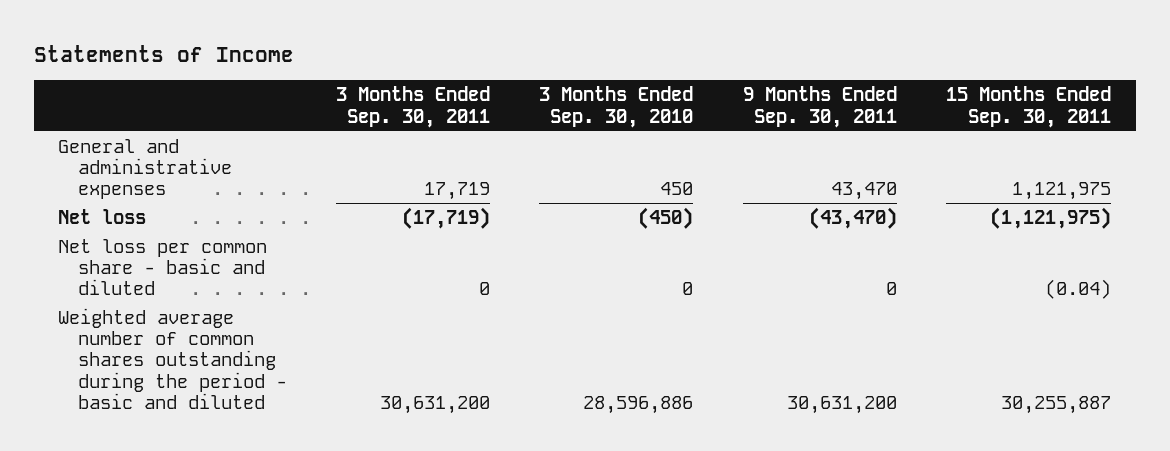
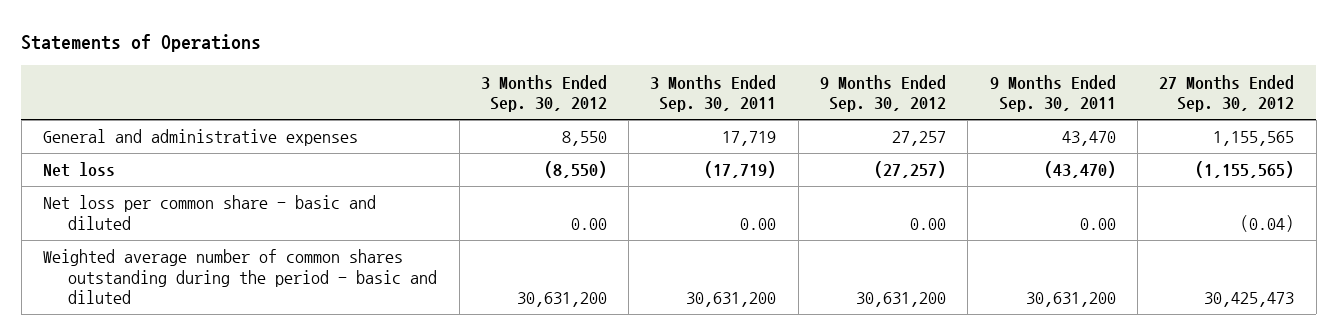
[33,45,294,63] Statements of Income -> [21,34,262,53] Statements of Operations
[539,86,694,128] 3 Months Ended Sep. 30, 2010 -> none
[946,86,1112,128] 15 Months Ended Sep. 30, 2011 -> none
none -> [480,74,607,113] 3 Months Ended Sep. 30, 2012
none -> [820,74,947,113] 9 Months Ended Sep. 30, 2012
none -> [1159,74,1295,113] 27 Months Ended Sep. 30, 2012
[478,282,490,296] 0 -> [740,217,777,230] 0.00
[885,282,897,296] 0 -> [1079,217,1116,230] 0.00

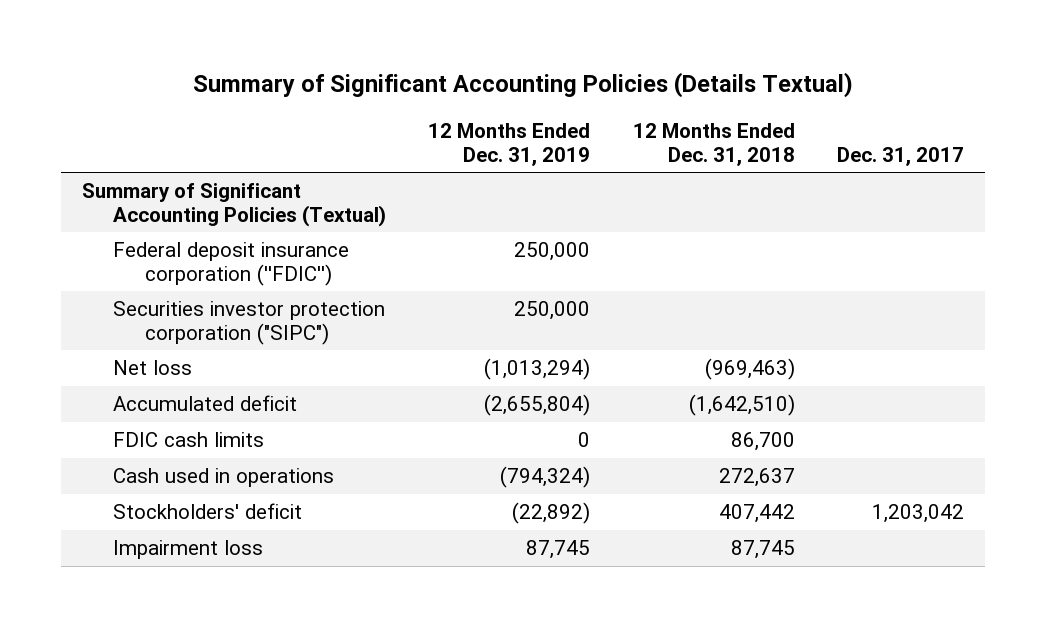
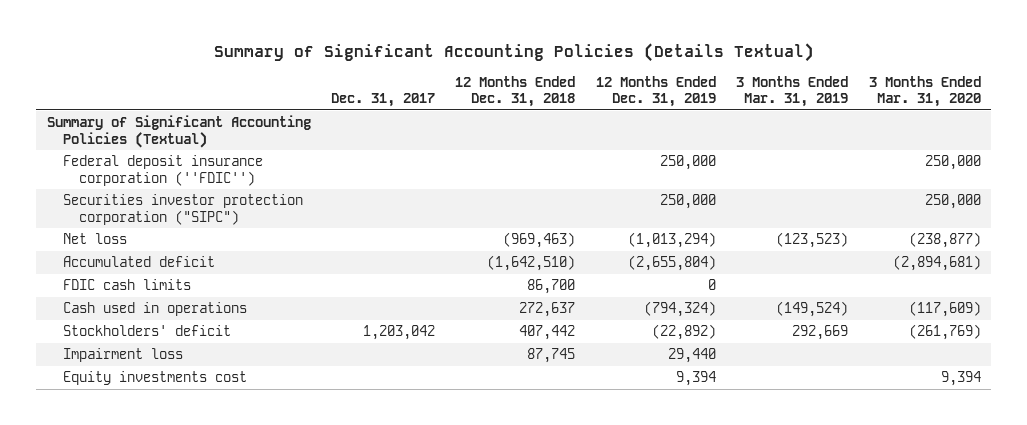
none -> [736,75,849,108] 3 Months Ended Mar. 31, 2019
none -> [868,75,981,108] 3 Months Ended Mar. 31, 2020
[526,540,591,560] 87,745 -> [667,348,716,364] 29,440
none -> [62,371,247,386] Equity investments cost

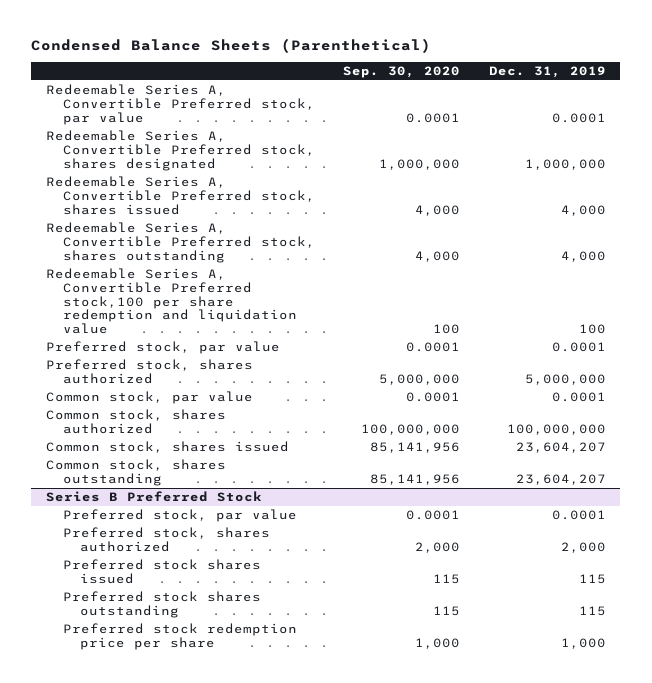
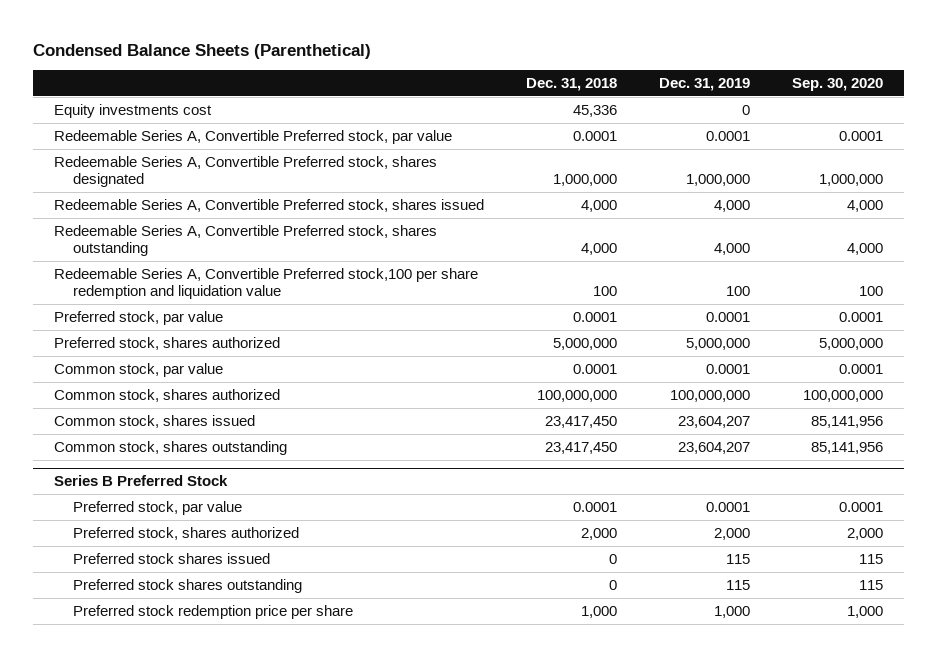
none -> [525,78,617,92] Dec. 31, 2018
none -> [53,103,212,118] Equity investments cost

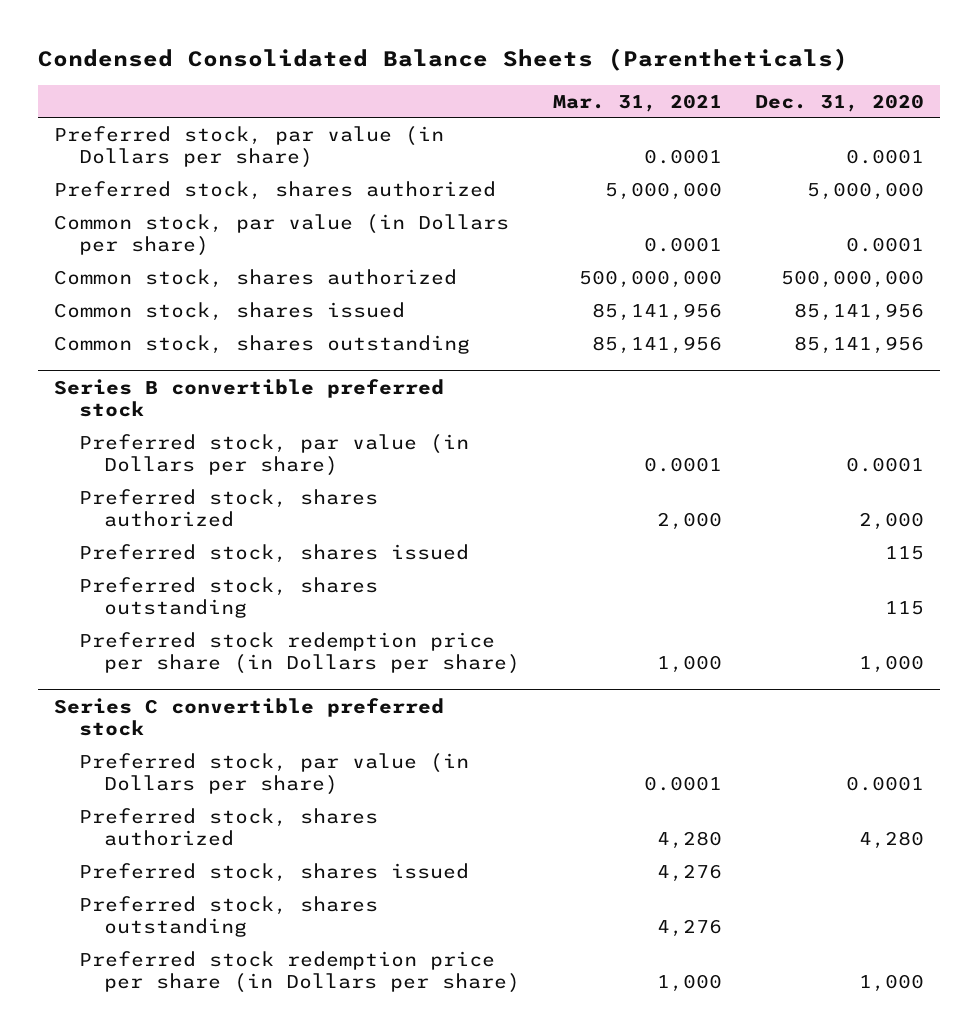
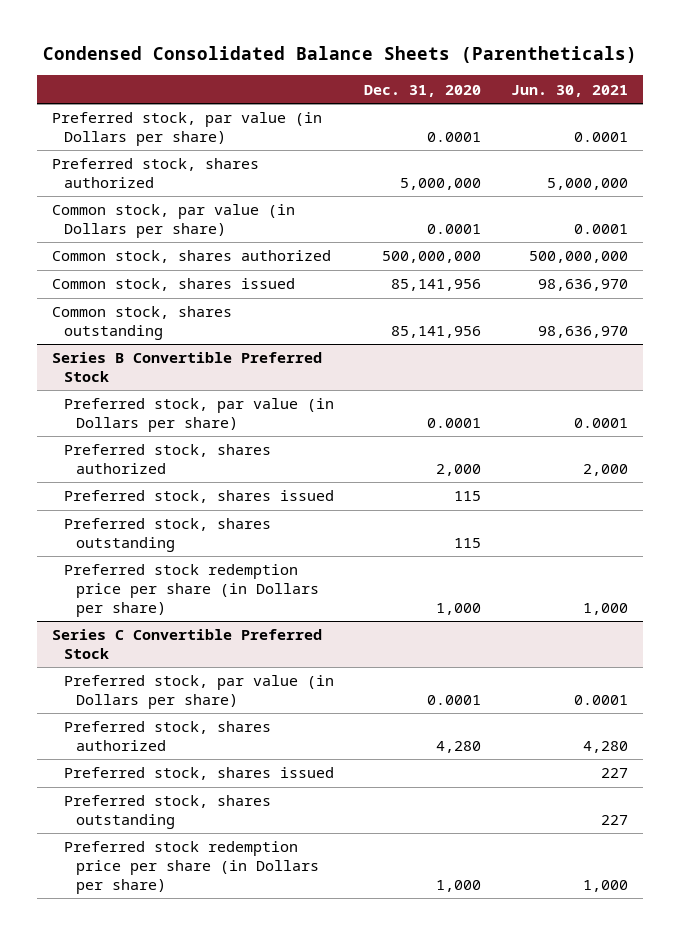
[552,93,722,112] Mar. 31, 2021 -> none
none -> [510,84,628,97] Jun. 30, 2021
[54,378,445,417] Series B convertible preferred stock -> [51,352,322,383] Series B Convertible Preferred Stock
[54,697,445,736] Series C convertible preferred stock -> [51,629,322,660] Series C Convertible Preferred Stock

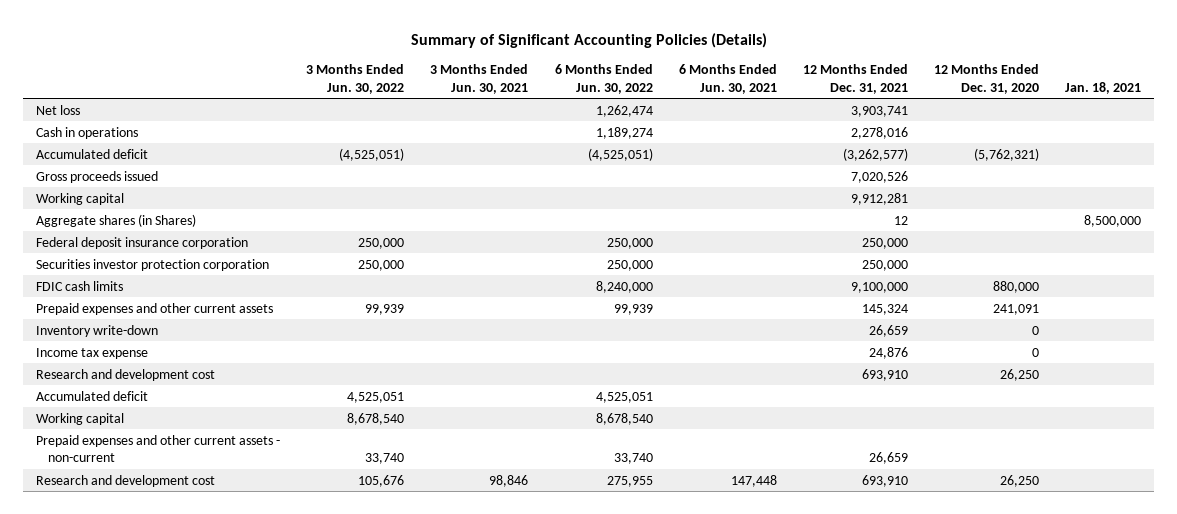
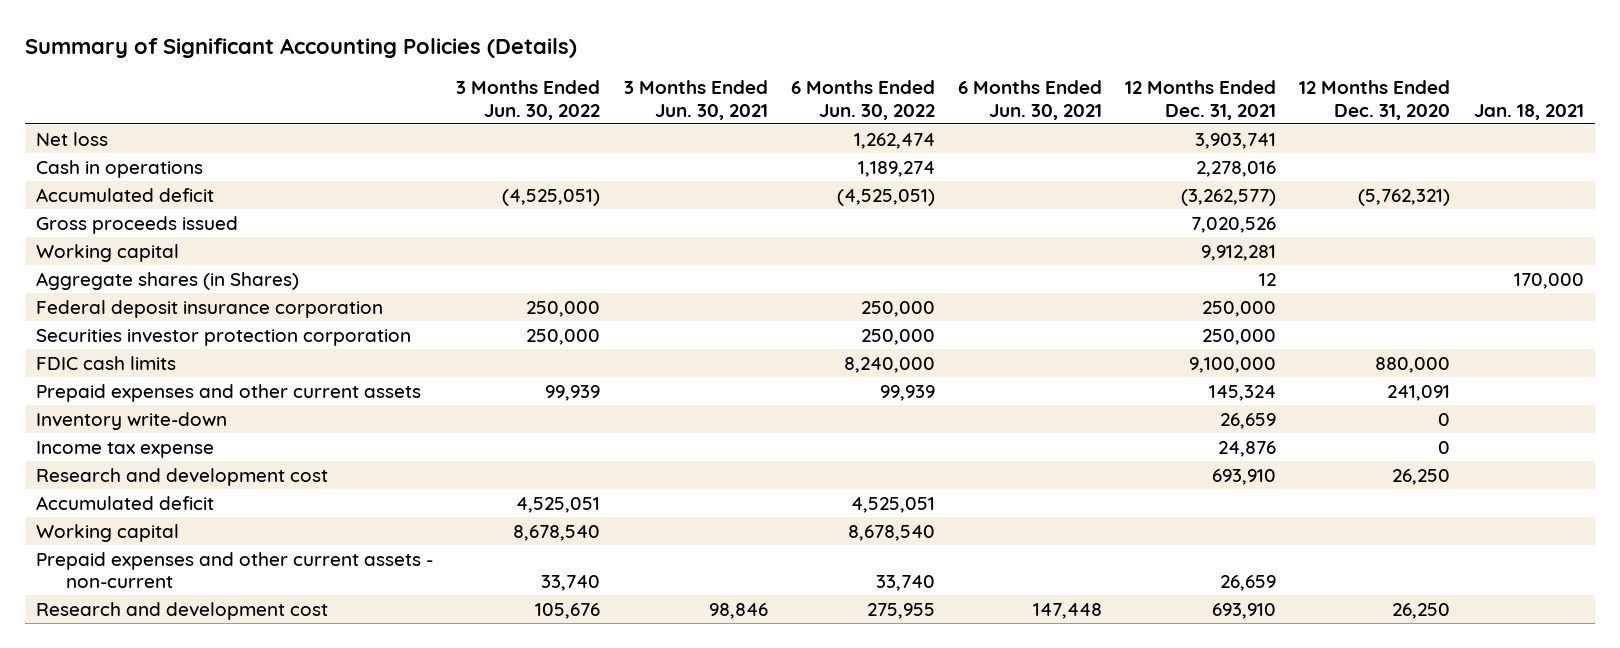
[1083,214,1141,227] 8,500,000 -> [1513,272,1584,289] 170,000

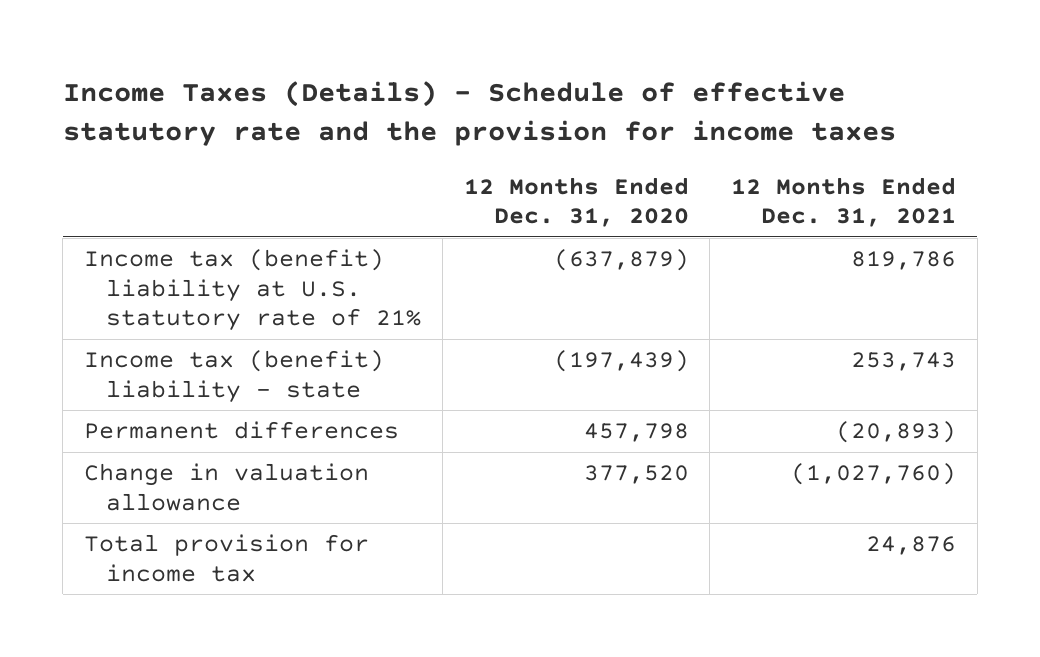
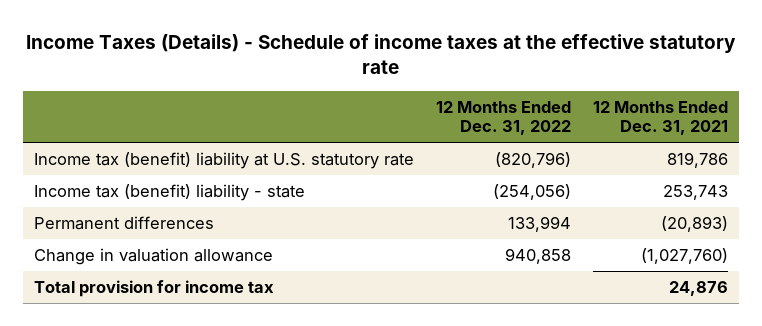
[62,81,896,147] Income Taxes (Details) - Schedule of effective statutory rate and the provision for income taxes -> [26,33,737,75] Income Taxes (Details) - Schedule of income taxes at the effective statutory rate
[463,176,689,227] 12 Months Ended Dec. 31, 2020 -> none
none -> [436,100,572,136] 12 Months Ended Dec. 31, 2022
[83,249,422,331] Income tax (benefit) liability at U.S. statutory rate of 21% -> [34,151,415,169] Income tax (benefit) liability at U.S. statutory rate

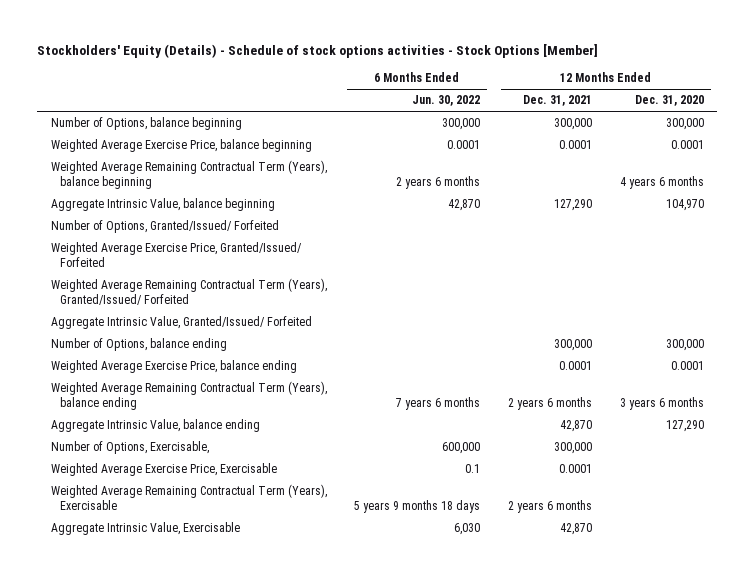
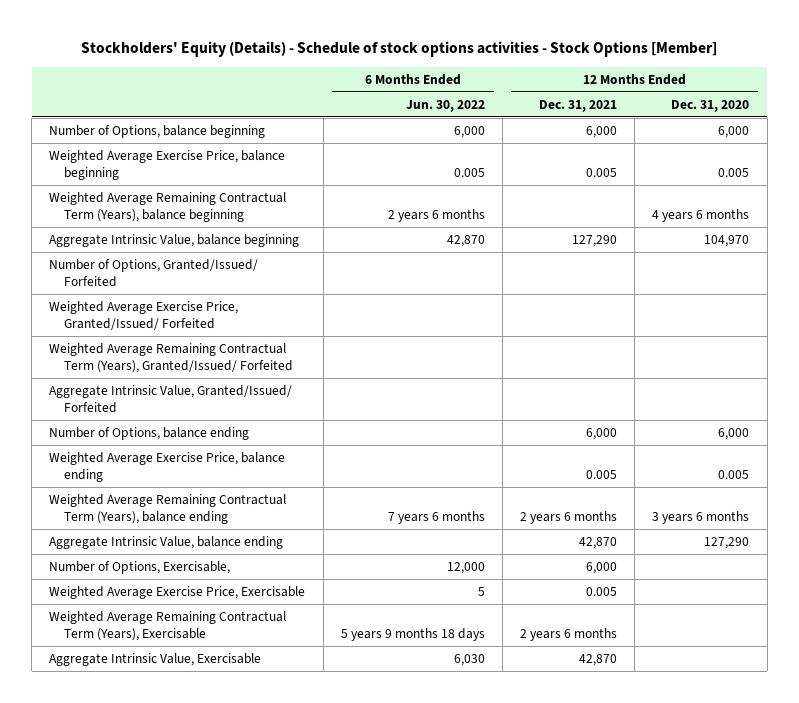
[442,118,481,131] 300,000 -> [453,126,485,139] 6,000
[553,118,592,131] 300,000 -> [586,126,618,139] 6,000
[665,118,704,131] 300,000 -> [718,126,750,139] 6,000
[447,140,481,150] 0.0001 -> [453,168,485,178] 0.005
[558,140,592,150] 0.0001 -> [586,168,618,178] 0.005
[670,140,704,150] 0.0001 -> [718,168,750,178] 0.005
[553,339,592,352] 300,000 -> [586,428,618,441] 6,000
[665,339,704,352] 300,000 -> [718,428,750,441] 6,000
[558,361,592,371] 0.0001 -> [586,470,618,480] 0.005
[670,361,704,371] 0.0001 -> [718,470,750,480] 0.005
[442,442,481,455] 600,000 -> [446,562,485,575] 12,000
[553,442,592,455] 300,000 -> [586,562,618,575] 6,000
[465,464,481,474] 0.1 -> [477,587,485,597] 5
[558,464,592,474] 0.0001 -> [586,587,618,597] 0.005

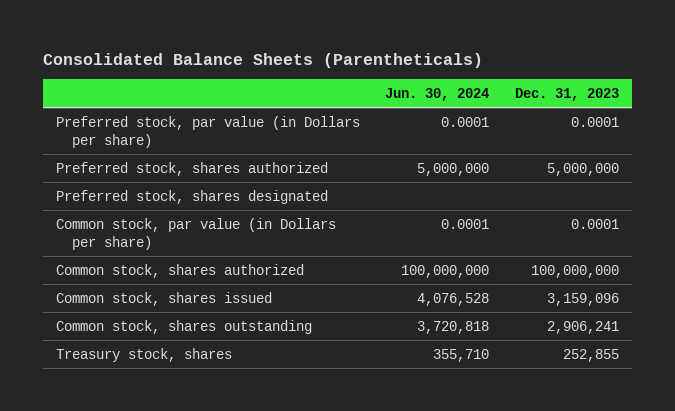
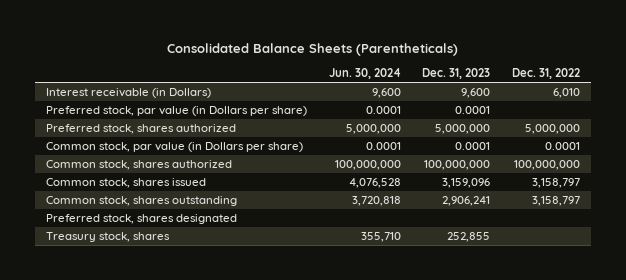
none -> [512,68,581,80] Dec. 31, 2022
none -> [45,88,211,99] Interest receivable (in Dollars)
[55,189,328,204] Preferred stock, shares designated -> [45,214,237,225] Preferred stock, shares designated

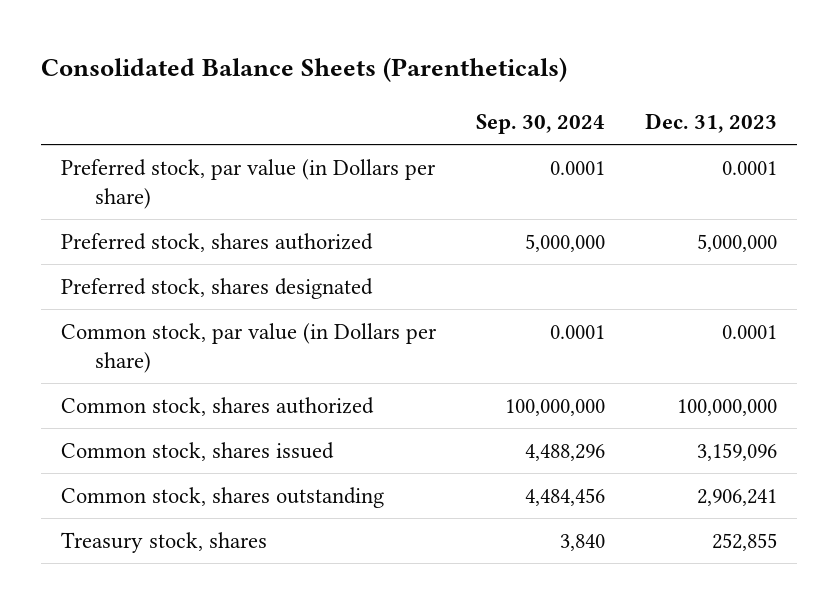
[328,68,401,80] Jun. 30, 2024 -> none
[512,68,581,80] Dec. 31, 2022 -> none
none -> [475,113,605,134] Sep. 30, 2024
[45,88,211,99] Interest receivable (in Dollars) -> none
[45,214,237,225] Preferred stock, shares designated -> [60,278,373,300] Preferred stock, shares designated

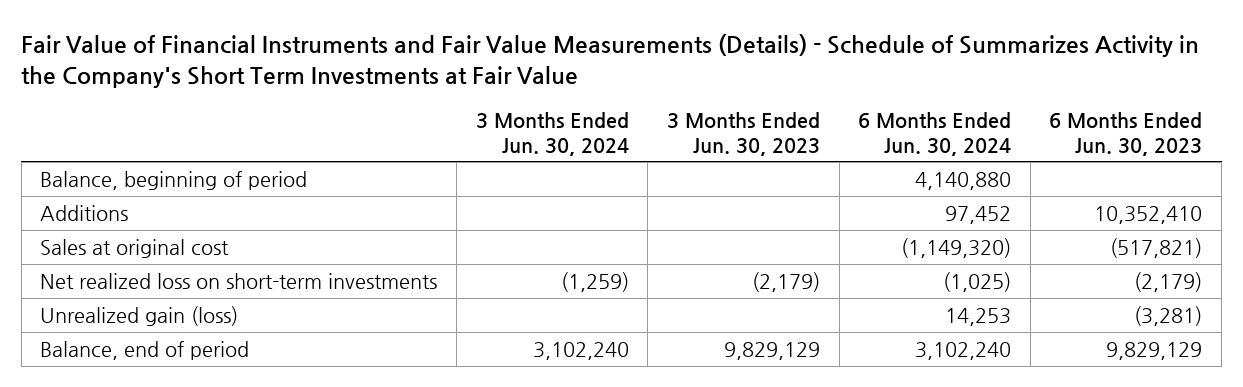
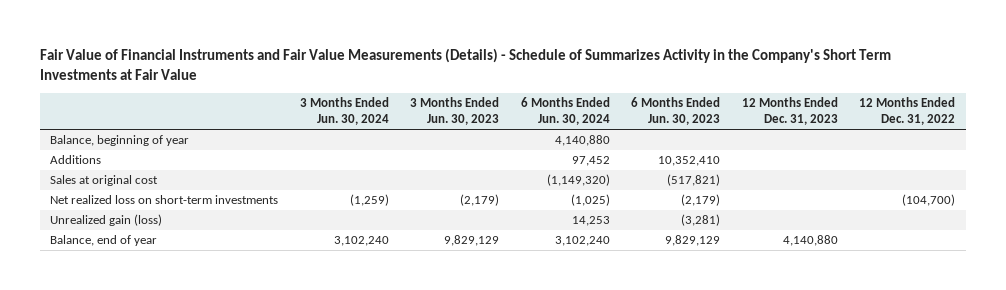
none -> [741,97,838,126] 12 Months Ended Dec. 31, 2023
none -> [859,97,956,126] 12 Months Ended Dec. 31, 2022
[40,170,308,190] Balance, beginning of period -> [50,135,190,147] Balance, beginning of year
[40,340,250,360] Balance, end of period -> [50,235,158,247] Balance, end of year

